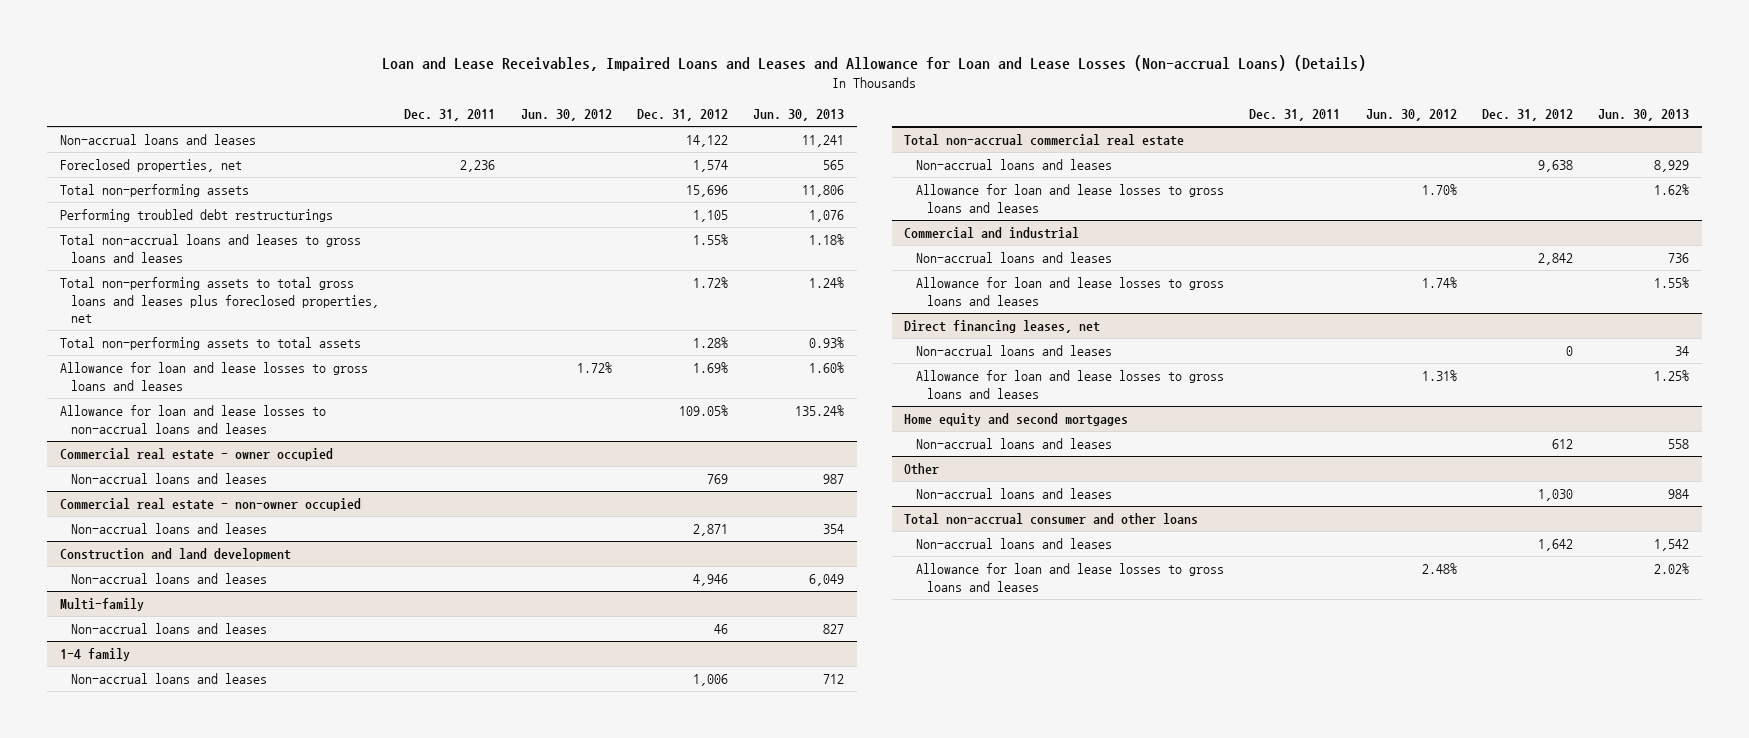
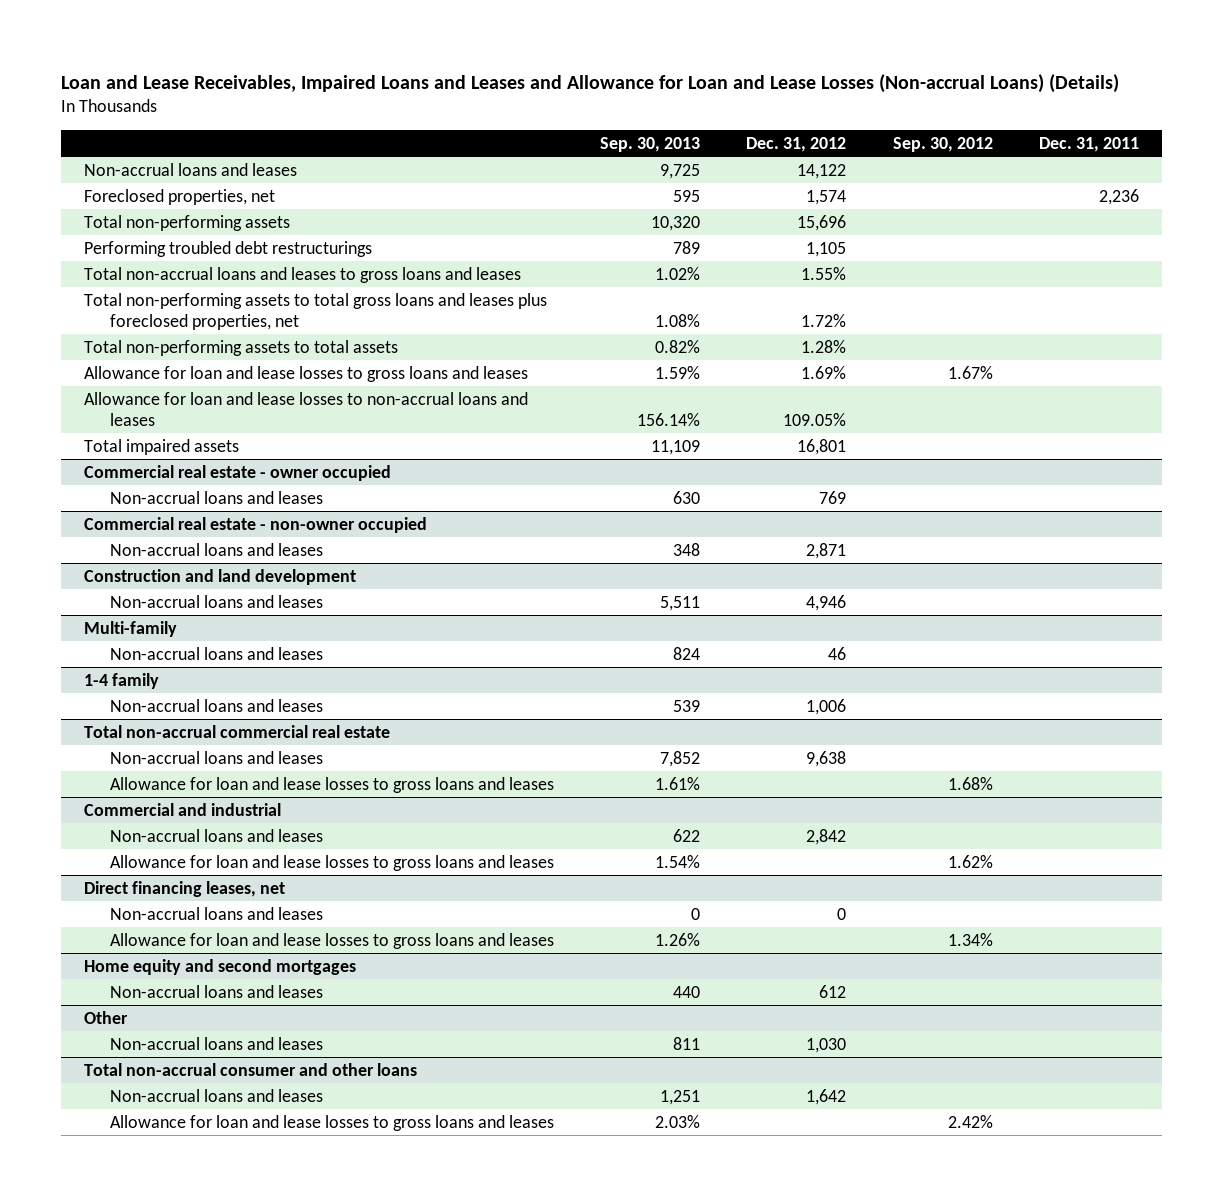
[520,109,612,122] Jun. 30, 2012 -> none
[753,109,845,122] Jun. 30, 2013 -> none
none -> [600,136,701,152] Sep. 30, 2013
none -> [892,136,993,152] Sep. 30, 2012
none -> [84,438,240,455] Total impaired assets

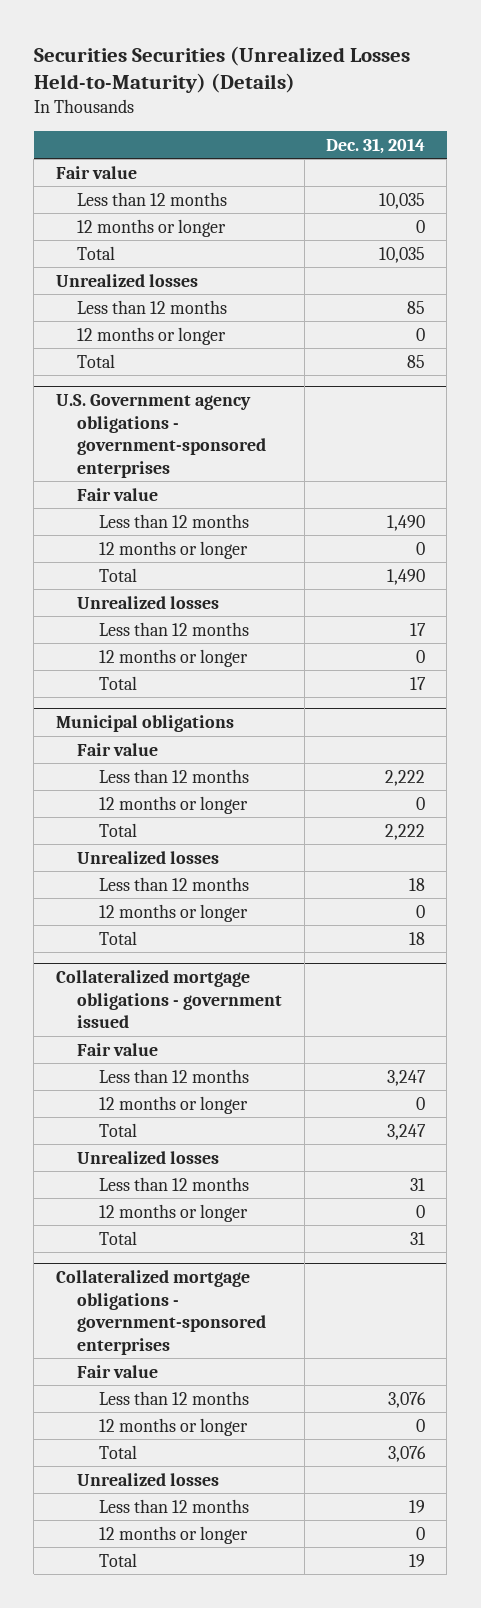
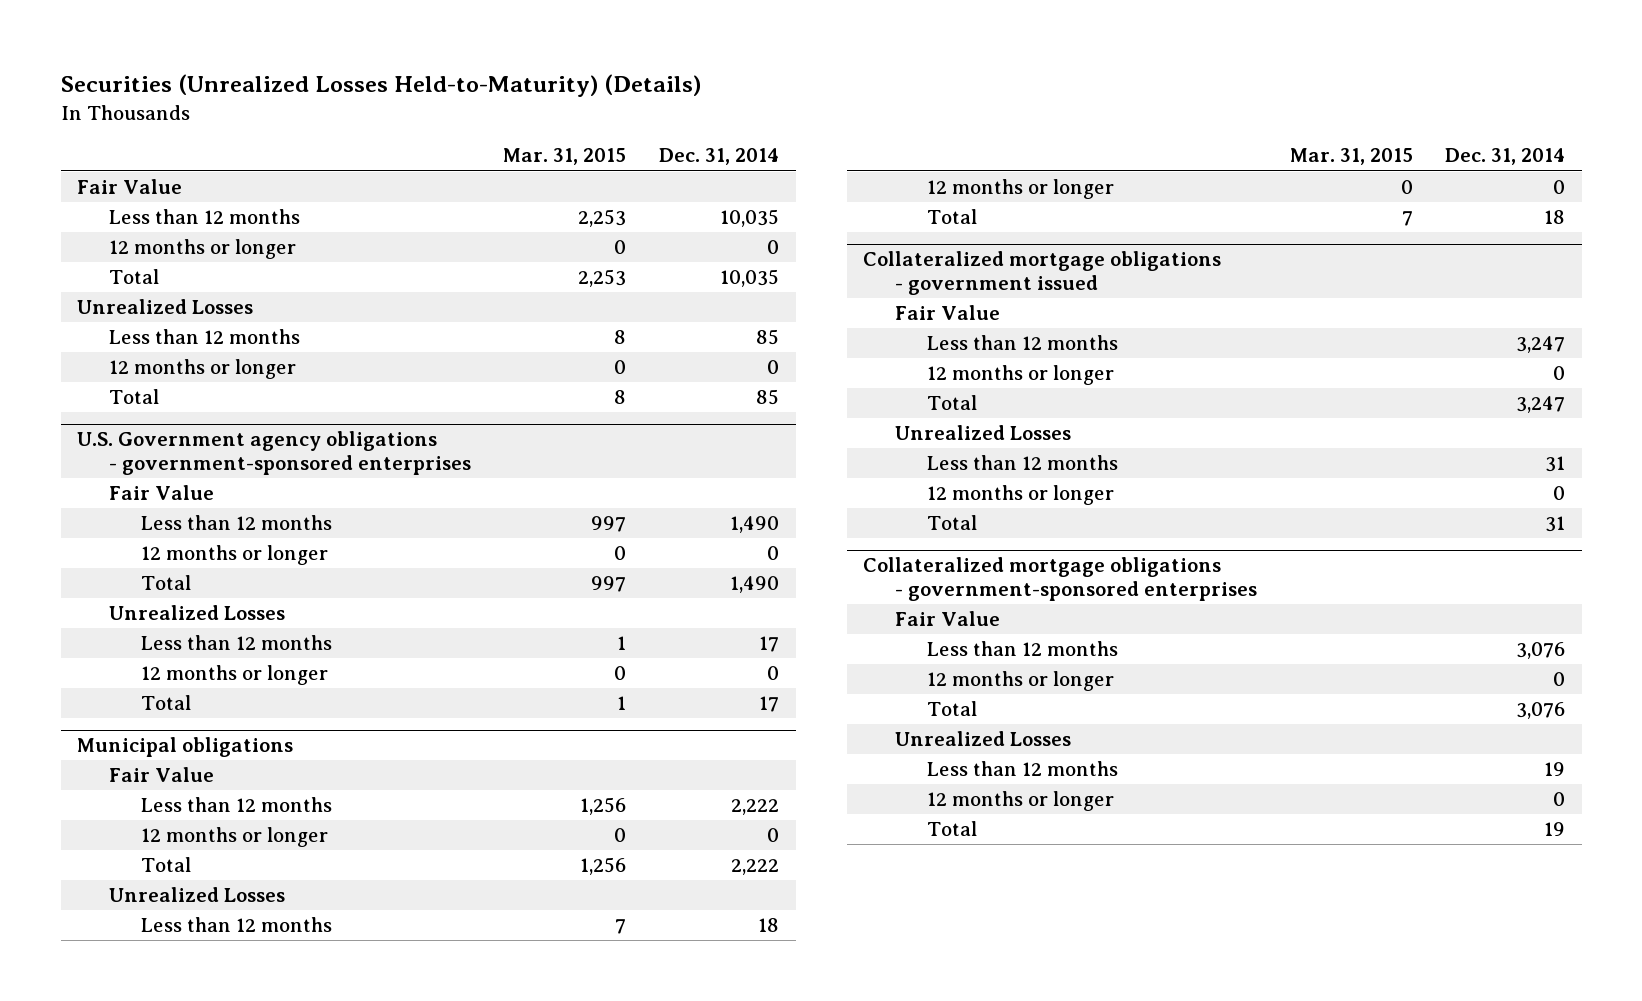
[33,45,410,94] Securities Securities (Unrealized Losses Held-to-Maturity) (Details) -> [60,74,701,98] Securities (Unrealized Losses Held-to-Maturity) (Details)
none -> [503,148,627,166] Mar. 31, 2015
[55,165,137,179] Fair value -> [76,179,182,195] Fair Value
[55,273,198,287] Unrealized losses -> [76,299,253,315] Unrealized Losses
[77,487,159,501] Fair value -> [108,485,214,501] Fair Value
[77,595,220,609] Unrealized losses -> [108,605,285,621] Unrealized Losses
[77,742,159,756] Fair value -> [108,767,214,783] Fair Value
[77,850,220,864] Unrealized losses -> [108,887,285,903] Unrealized Losses
[77,1042,159,1056] Fair value -> [894,305,1000,321] Fair Value
[77,1150,220,1164] Unrealized losses -> [894,425,1071,441] Unrealized Losses
[77,1364,159,1378] Fair value -> [894,611,1000,627] Fair Value
[77,1472,220,1486] Unrealized losses -> [894,731,1071,747] Unrealized Losses

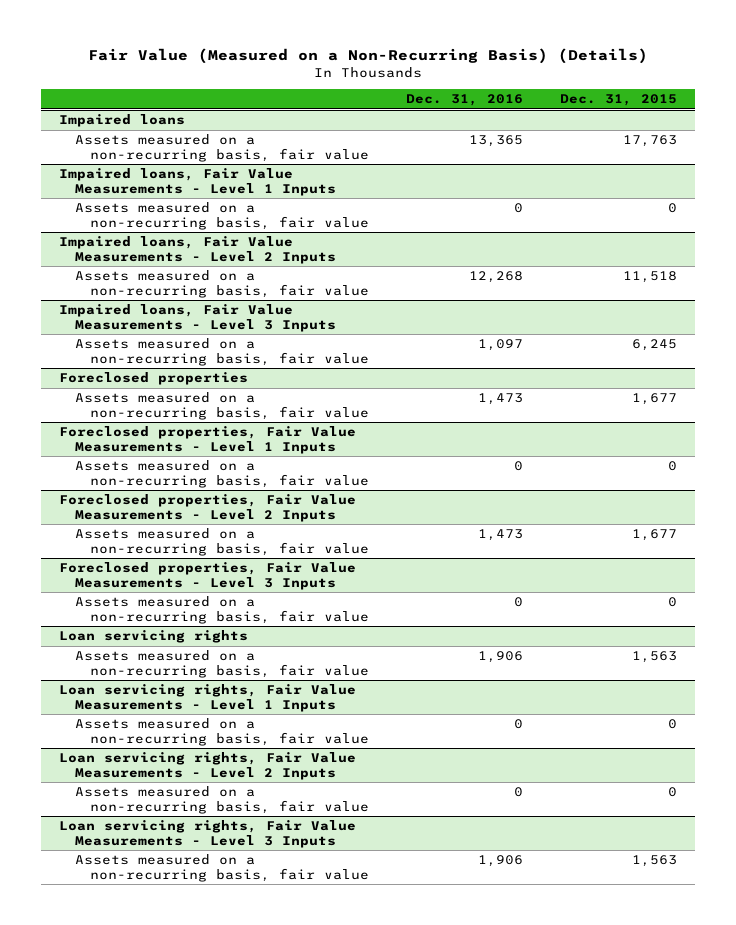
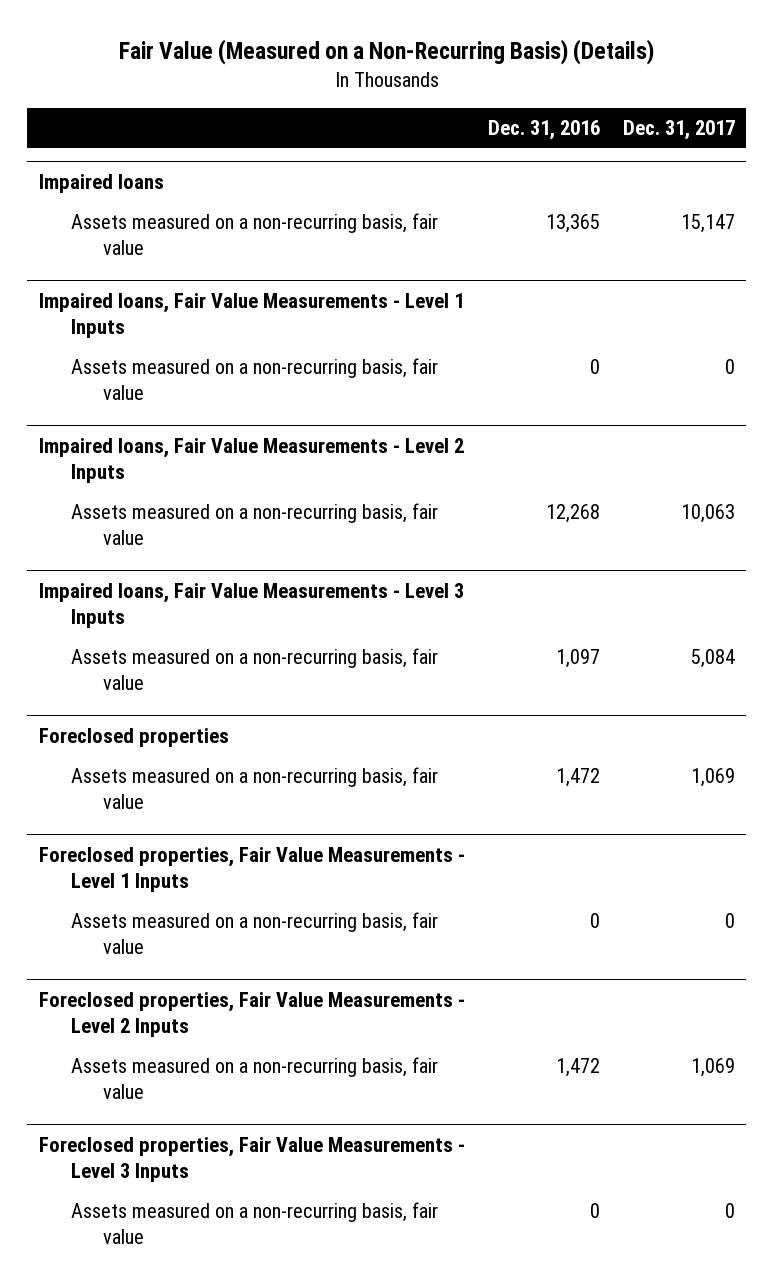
[559,94,677,107] Dec. 31, 2015 -> none
none -> [622,120,735,141] Dec. 31, 2017
[478,393,524,406] 1,473 -> [555,768,600,788] 1,472
[478,529,524,542] 1,473 -> [555,1058,600,1078] 1,472
[59,630,249,644] Loan servicing rights -> none
[74,650,370,678] Assets measured on a non-recurring basis, fair value -> none
[59,684,357,712] Loan servicing rights, Fair Value Measurements - Level 1 Inputs -> none
[74,718,370,746] Assets measured on a non-recurring basis, fair value -> none
[59,752,357,780] Loan servicing rights, Fair Value Measurements - Level 2 Inputs -> none
[74,786,370,814] Assets measured on a non-recurring basis, fair value -> none
[59,820,357,848] Loan servicing rights, Fair Value Measurements - Level 3 Inputs -> none
[74,854,370,882] Assets measured on a non-recurring basis, fair value -> none

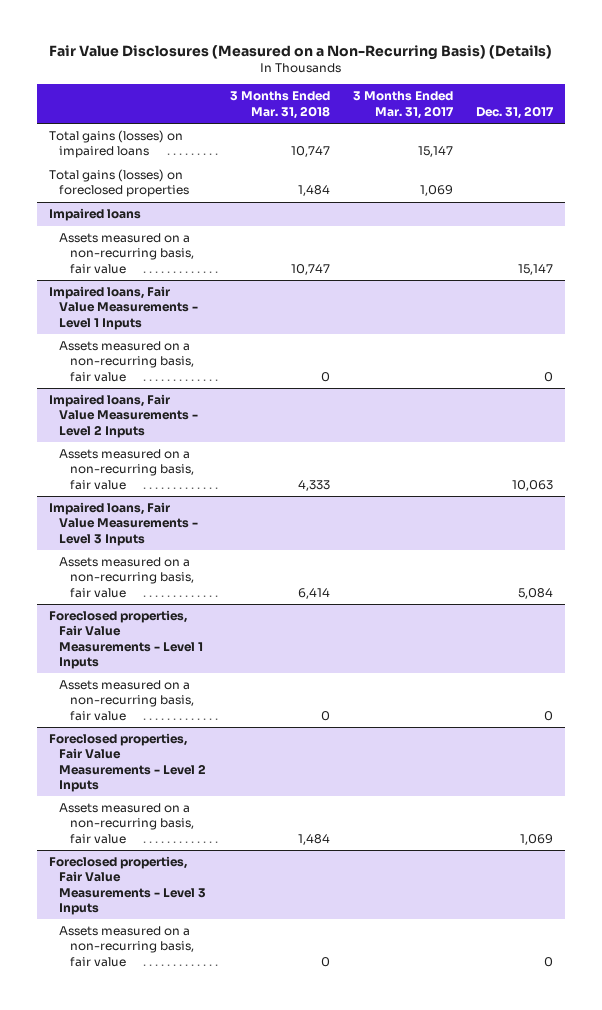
[118,39,654,66] Fair Value (Measured on a Non-Recurring Basis) (Details) -> [49,44,553,60] Fair Value Disclosures (Measured on a Non-Recurring Basis) (Details)
[487,120,600,141] Dec. 31, 2016 -> none
none -> [229,91,330,119] 3 Months Ended Mar. 31, 2018
none -> [353,91,455,119] 3 Months Ended Mar. 31, 2017
none -> [48,130,183,159] Total gains (losses) on impaired loans
none -> [48,169,190,198] Total gains (losses) on foreclosed properties
[38,728,229,748] Foreclosed properties -> none
[70,767,438,810] Assets measured on a non-recurring basis, fair value -> none

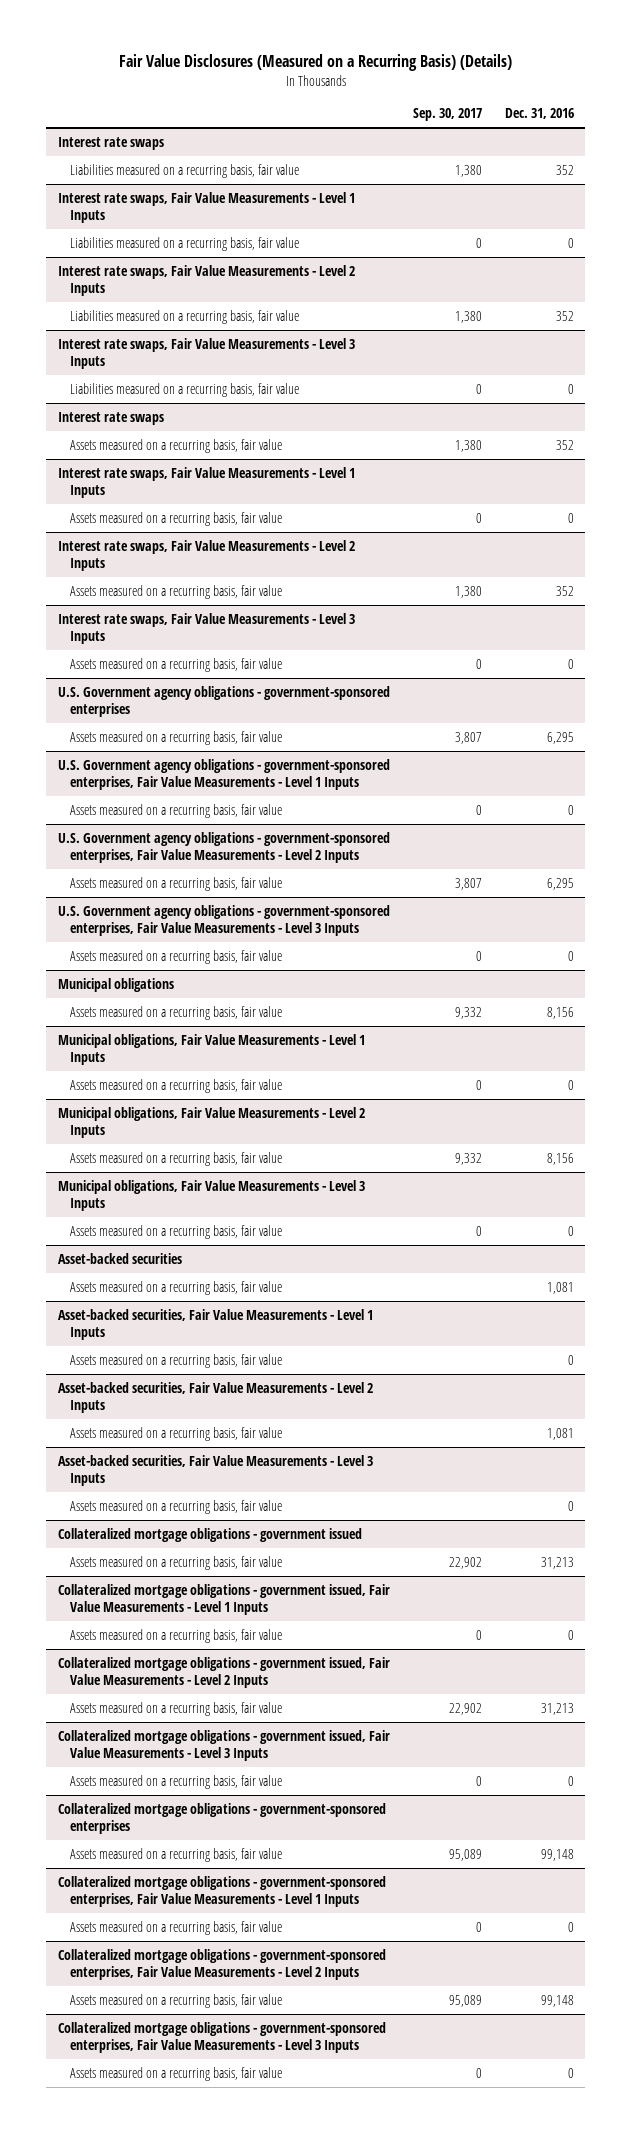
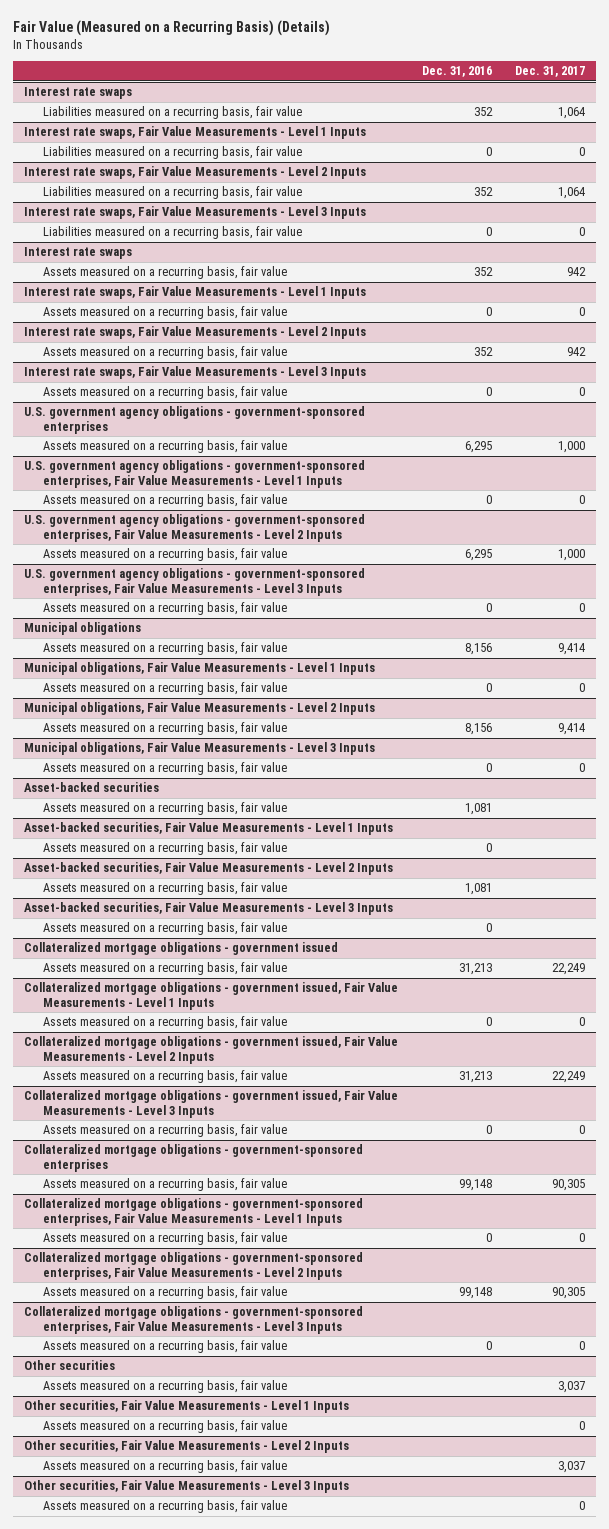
[118,54,512,72] Fair Value Disclosures (Measured on a Recurring Basis) (Details) -> [12,20,330,37] Fair Value (Measured on a Recurring Basis) (Details)
[412,108,482,122] Sep. 30, 2017 -> none
none -> [514,66,585,78] Dec. 31, 2017
[57,685,390,718] U.S. Government agency obligations - government-sponsored enterprises -> [24,406,366,434] U.S. government agency obligations - government-sponsored enterprises
[57,758,390,791] U.S. Government agency obligations - government-sponsored enterprises, Fair Value Measurements - Level 1 Inputs -> [24,460,366,488] U.S. government agency obligations - government-sponsored enterprises, Fair Value Measurements - Level 1 Inputs
[57,831,390,864] U.S. Government agency obligations - government-sponsored enterprises, Fair Value Measurements - Level 2 Inputs -> [24,514,366,542] U.S. government agency obligations - government-sponsored enterprises, Fair Value Measurements - Level 2 Inputs
[57,904,390,937] U.S. Government agency obligations - government-sponsored enterprises, Fair Value Measurements - Level 3 Inputs -> [24,568,366,596] U.S. government agency obligations - government-sponsored enterprises, Fair Value Measurements - Level 3 Inputs
none -> [24,1360,116,1371] Other securities
none -> [43,1380,288,1394] Assets measured on a recurring basis, fair value
none -> [24,1400,350,1414] Other securities, Fair Value Measurements - Level 1 Inputs
none -> [43,1420,288,1434] Assets measured on a recurring basis, fair value
none -> [24,1440,350,1454] Other securities, Fair Value Measurements - Level 2 Inputs
none -> [43,1460,288,1474] Assets measured on a recurring basis, fair value
none -> [24,1480,350,1494] Other securities, Fair Value Measurements - Level 3 Inputs
none -> [43,1500,288,1514] Assets measured on a recurring basis, fair value

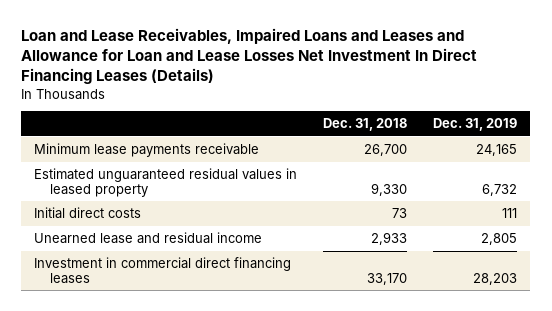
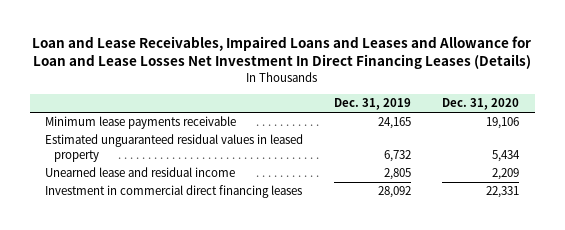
[323,118,408,132] Dec. 31, 2018 -> none
none -> [442,98,520,111] Dec. 31, 2020
[34,206,142,219] Initial direct costs -> none
[473,272,518,285] 28,203 -> [378,186,412,199] 28,092

